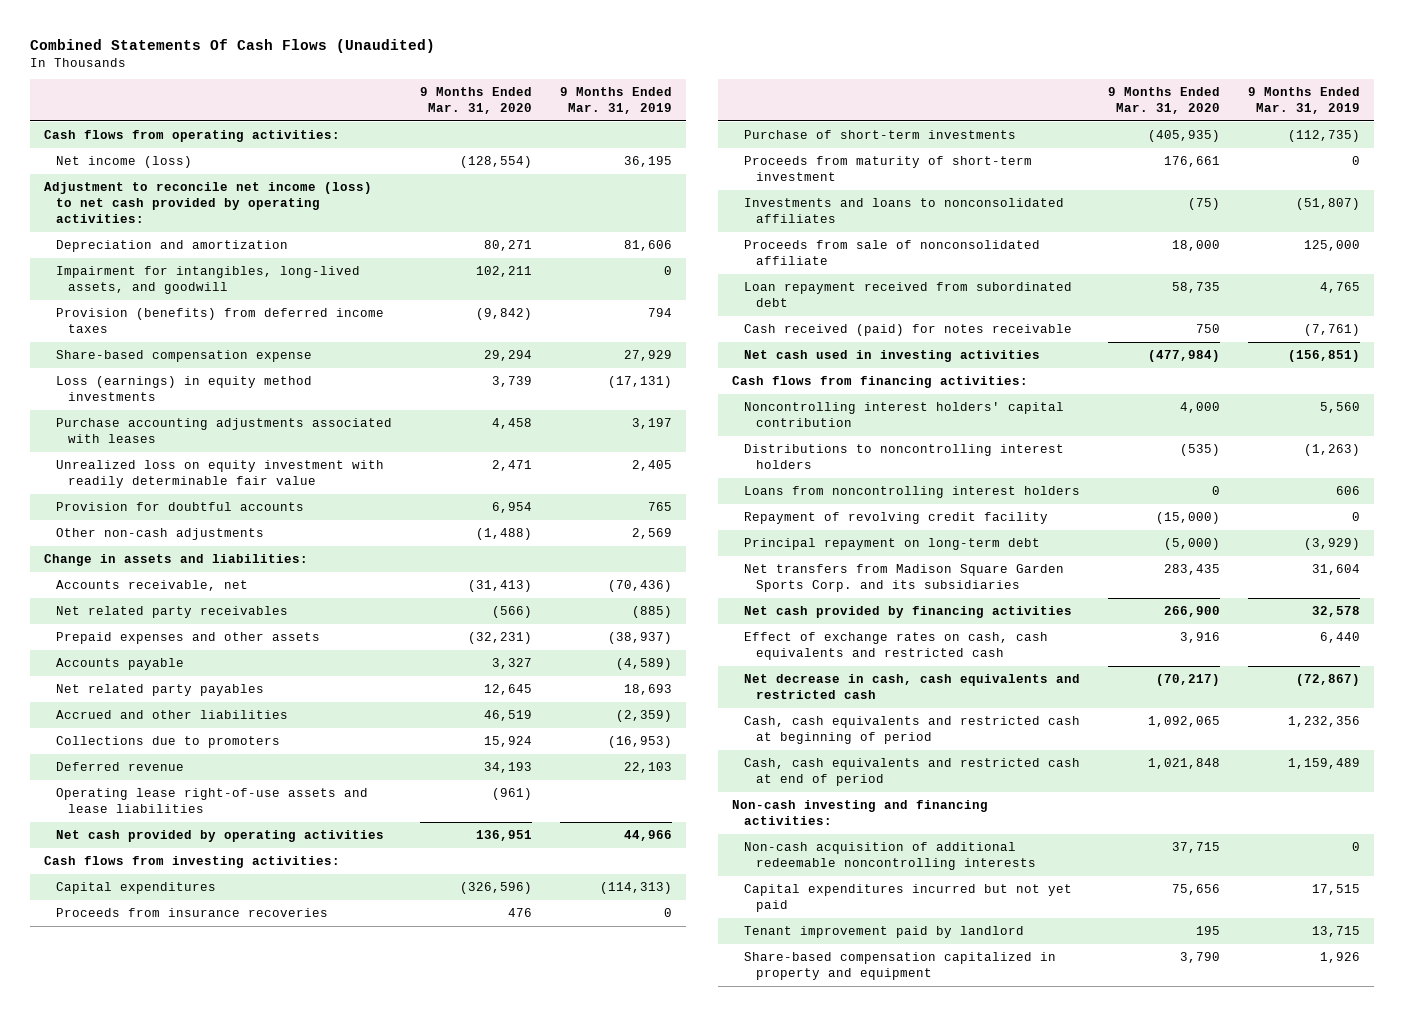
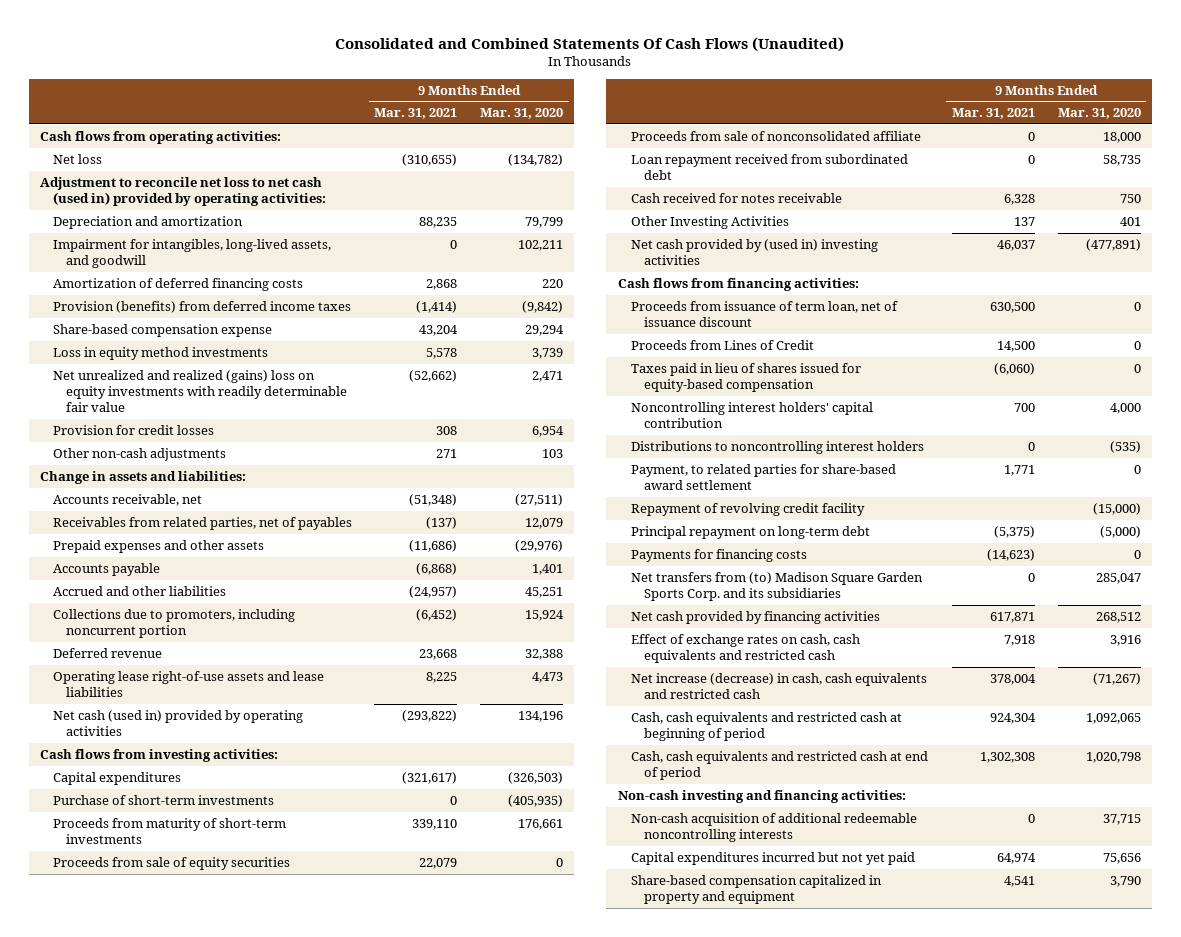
[30,38,436,53] Combined Statements Of Cash Flows (Unaudited) -> [335,36,845,52] Consolidated and Combined Statements Of Cash Flows (Unaudited)
[560,87,673,115] 9 Months Ended Mar. 31, 2019 -> none
none -> [374,108,458,120] Mar. 31, 2021
[56,156,193,169] Net income (loss) -> [52,153,102,164] Net loss
[460,156,533,169] (128,554) -> [507,153,563,166] (134,782)
[44,182,373,224] Adjustment to reconcile net income (loss) to net cash provided by operating activities: -> [39,176,326,207] Adjustment to reconcile net loss to net cash (used in) provided by operating activities:
[484,240,533,252] 80,271 -> [524,216,563,228] 79,799
none -> [52,277,303,291] Amortization of deferred financing costs
[56,418,393,444] Purchase accounting adjustments associated with leases -> none
[56,376,313,402] Loss (earnings) in equity method investments -> [52,346,268,360] Loss in equity method investments
[56,460,385,489] Unrealized loss on equity investment with readily determinable fair value -> [52,369,347,413] Net unrealized and realized (gains) loss on equity investments with readily determinable fair value
[56,502,305,512] Provision for doubtful accounts -> [52,424,214,435] Provision for credit losses
[476,528,533,541] (1,488) -> [541,448,563,458] 103
[56,684,265,697] Net related party payables -> none
[468,580,533,593] (31,413) -> [514,493,563,506] (27,511)
[56,606,289,619] Net related party receivables -> [52,516,352,530] Receivables from related parties, net of payables
[492,606,533,619] (566) -> [524,517,563,529] 12,079
[468,632,533,645] (32,231) -> [514,539,563,552] (29,976)
[492,658,533,670] 3,327 -> [531,563,563,575] 1,401
[484,710,533,722] 46,519 -> [524,586,563,598] 45,251
[56,736,281,749] Collections due to promoters -> [52,608,295,639] Collections due to promoters, including noncurrent portion
[484,762,533,774] 34,193 -> [524,648,563,660] 32,388
[492,788,533,801] (961) -> [531,671,563,683] 4,473
[56,830,385,843] Net cash provided by operating activities -> [52,709,303,737] Net cash (used in) provided by operating activities
[476,830,533,842] 136,951 -> [517,710,563,722] 134,196
[56,908,329,918] Proceeds from insurance recoveries -> none
[460,882,533,895] (326,596) -> [507,771,563,784] (326,503)
[743,198,1064,224] Investments and loans to nonconsolidated affiliates -> none
[743,156,1032,182] Proceeds from maturity of short-term investment -> [52,817,286,845] Proceeds from maturity of short-term investments
none -> [52,856,290,870] Proceeds from sale of equity securities
[743,324,1072,337] Cash received (paid) for notes receivable -> [630,192,842,203] Cash received for notes receivable
none -> [630,215,789,229] Other Investing Activities
[743,350,1040,363] Net cash used in investing activities -> [630,238,878,266] Net cash provided by (used in) investing activities
[1147,350,1220,363] (477,984) -> [1085,238,1141,251] (477,891)
none -> [630,300,898,328] Proceeds from issuance of term loan, net of issuance discount
none -> [630,339,814,350] Proceeds from Lines of Credit
none -> [630,362,861,393] Taxes paid in lieu of shares issued for equity-based compensation
[743,486,1080,499] Loans from noncontrolling interest holders -> none
none -> [630,463,896,491] Payment, to related parties for share-based award settlement
none -> [630,548,807,562] Payments for financing costs
[743,564,1064,593] Net transfers from Madison Square Garden Sports Corp. and its subsidiaries -> [630,571,923,602] Net transfers from (to) Madison Square Garden Sports Corp. and its subsidiaries
[1163,564,1220,576] 283,435 -> [1095,572,1141,584] 285,047
[1163,606,1220,618] 266,900 -> [1095,611,1141,623] 268,512
[743,674,1080,700] Net decrease in cash, cash equivalents and restricted cash -> [630,672,927,700] Net increase (decrease) in cash, cash equivalents and restricted cash
[1155,674,1220,687] (70,217) -> [1092,672,1141,685] (71,267)
[1147,758,1220,770] 1,021,848 -> [1085,751,1141,763] 1,020,798
[743,926,1024,939] Tenant improvement paid by landlord -> none

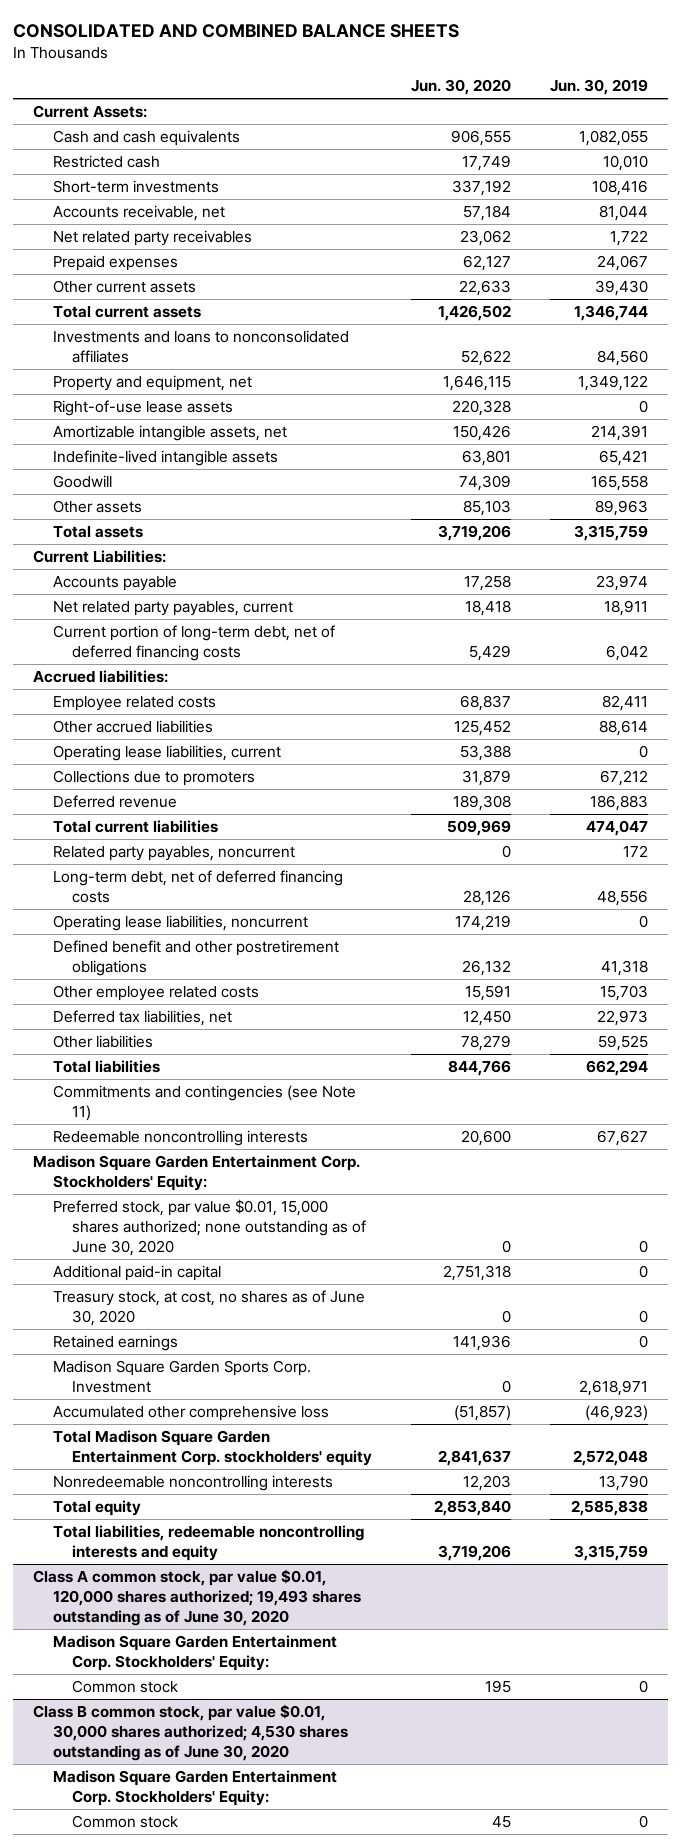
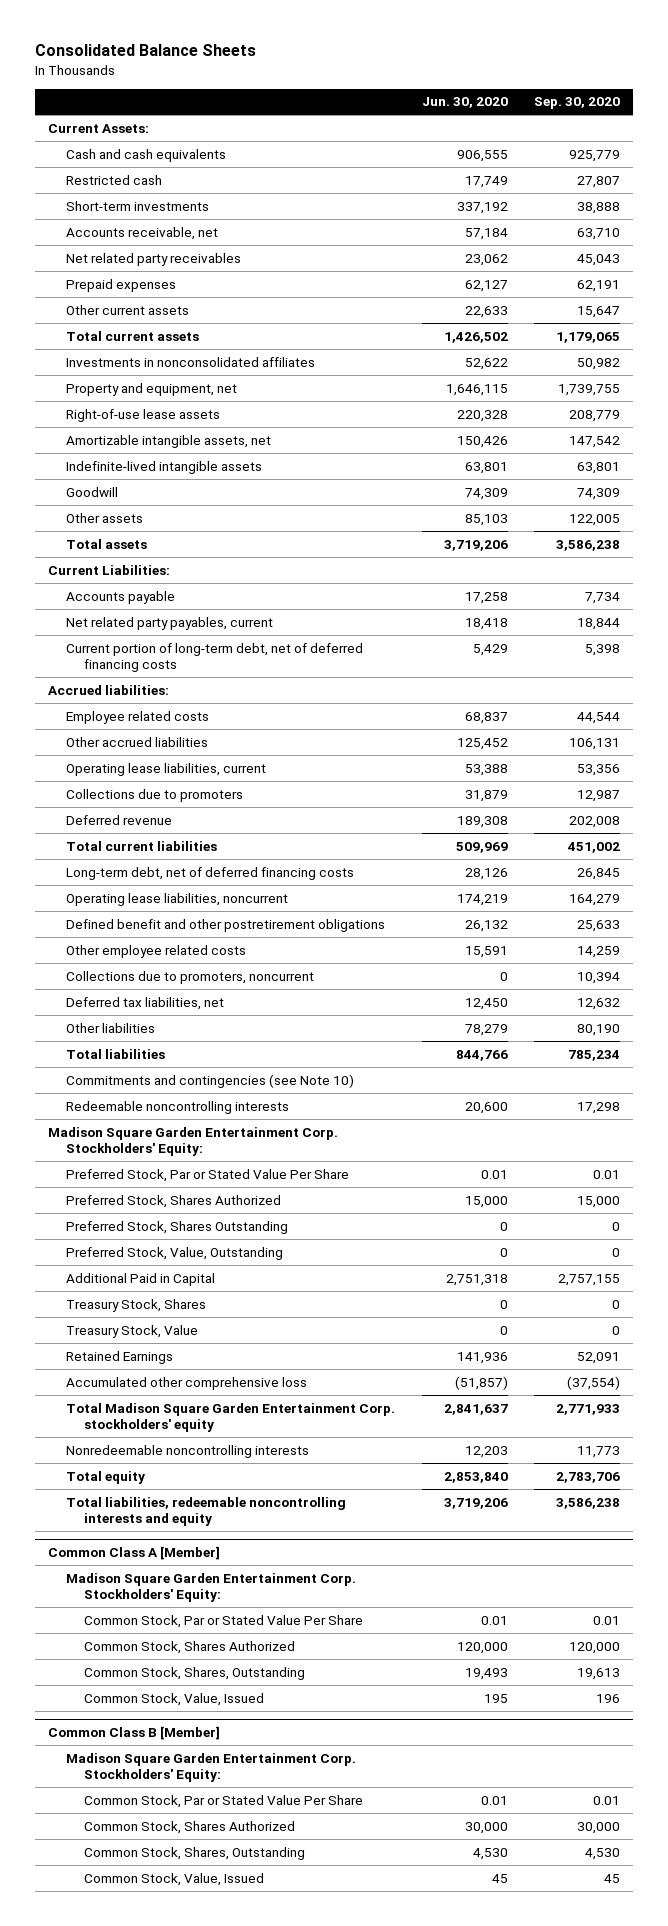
[13,24,460,39] CONSOLIDATED AND COMBINED BALANCE SHEETS -> [35,44,257,57] Consolidated Balance Sheets
[550,79,649,96] Jun. 30, 2019 -> none
none -> [534,97,621,110] Sep. 30, 2020
[52,329,349,363] Investments and loans to nonconsolidated affiliates -> [66,356,316,367] Investments in nonconsolidated affiliates
[52,845,295,861] Related party payables, noncurrent -> none
none -> [66,970,315,984] Collections due to promoters, noncurrent
[52,1084,356,1121] Commitments and contingencies (see Note 11) -> [66,1073,355,1088] Commitments and contingencies (see Note 10)
[52,1359,311,1393] Madison Square Garden Sports Corp. Investment -> none
none -> [66,1168,350,1182] Preferred Stock, Par or Stated Value Per Share
none -> [66,1194,282,1208] Preferred Stock, Shares Authorized
none -> [66,1220,289,1234] Preferred Stock, Shares Outstanding
[52,1198,367,1256] Preferred stock, par value $0.01, 15,000 shares authorized; none outstanding as of June 30, 2020 -> [66,1246,284,1260] Preferred Stock, Value, Outstanding
[52,1264,221,1281] Additional paid-in capital -> [66,1272,216,1286] Additional Paid in Capital
none -> [66,1298,207,1312] Treasury Stock, Shares
[52,1289,365,1326] Treasury stock, at cost, no shares as of June 30, 2020 -> [66,1324,199,1338] Treasury Stock, Value
[52,1334,178,1351] Retained earnings -> [66,1350,174,1364] Retained Earnings
[32,1568,361,1626] Class A common stock, par value $0.01, 120,000 shares authorized; 19,493 shares outstanding as of June 30, 2020 -> [48,1546,221,1561] Common Class A [Member]
none -> [83,1614,363,1628] Common Stock, Par or Stated Value Per Share
none -> [83,1640,295,1654] Common Stock, Shares Authorized
none -> [83,1666,305,1680] Common Stock, Shares, Outstanding
[72,1679,179,1693] Common stock -> [83,1692,264,1706] Common Stock, Value, Issued
[32,1703,348,1761] Class B common stock, par value $0.01, 30,000 shares authorized; 4,530 shares outstanding as of June 30, 2020 -> [48,1726,221,1741] Common Class B [Member]
none -> [83,1794,363,1808] Common Stock, Par or Stated Value Per Share
none -> [83,1820,295,1834] Common Stock, Shares Authorized
none -> [83,1846,305,1860] Common Stock, Shares, Outstanding
[72,1814,179,1828] Common stock -> [83,1872,264,1886] Common Stock, Value, Issued

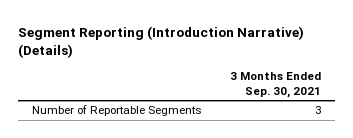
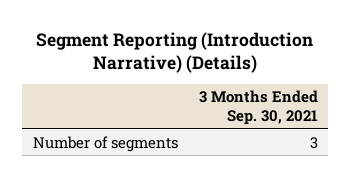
[32,105,203,117] Number of Reportable Segments -> [32,135,178,152] Number of segments

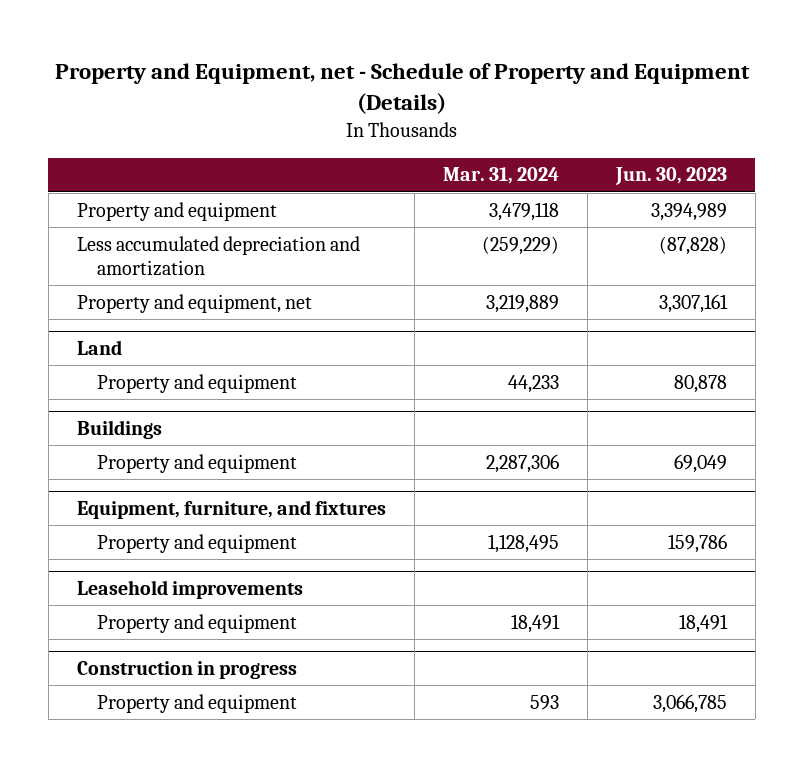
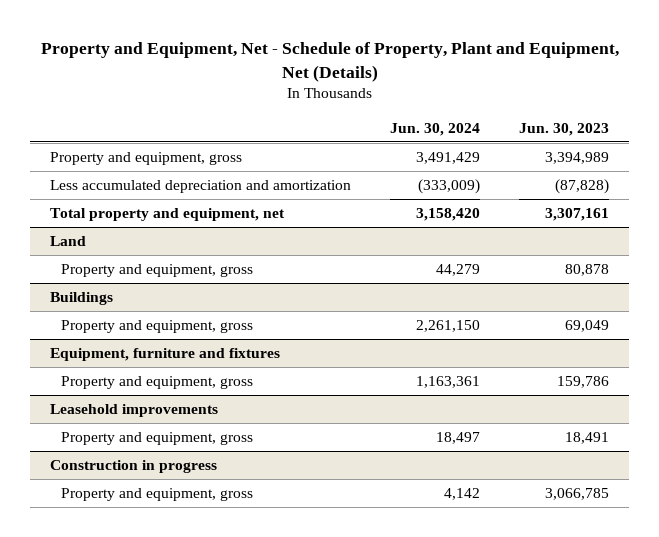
[54,63,750,115] Property and Equipment, net - Schedule of Property and Equipment (Details) -> [40,41,619,82] Property and Equipment, Net - Schedule of Property, Plant and Equipment, Net (Details)
[442,167,559,185] Mar. 31, 2024 -> none
none -> [390,122,481,136] Jun. 30, 2024
[76,201,277,221] Property and equipment -> [49,151,242,165] Property and equipment, gross
[76,293,312,313] Property and equipment, net -> [49,207,285,221] Total property and equipment, net
[96,373,297,393] Property and equipment -> [61,263,254,277] Property and equipment, gross
[96,453,297,473] Property and equipment -> [61,319,254,333] Property and equipment, gross
[76,500,386,520] Equipment, furniture, and fixtures -> [49,347,280,361] Equipment, furniture and fixtures
[96,533,297,553] Property and equipment -> [61,375,254,389] Property and equipment, gross
[96,613,297,633] Property and equipment -> [61,431,254,445] Property and equipment, gross
[96,693,297,713] Property and equipment -> [61,487,254,501] Property and equipment, gross

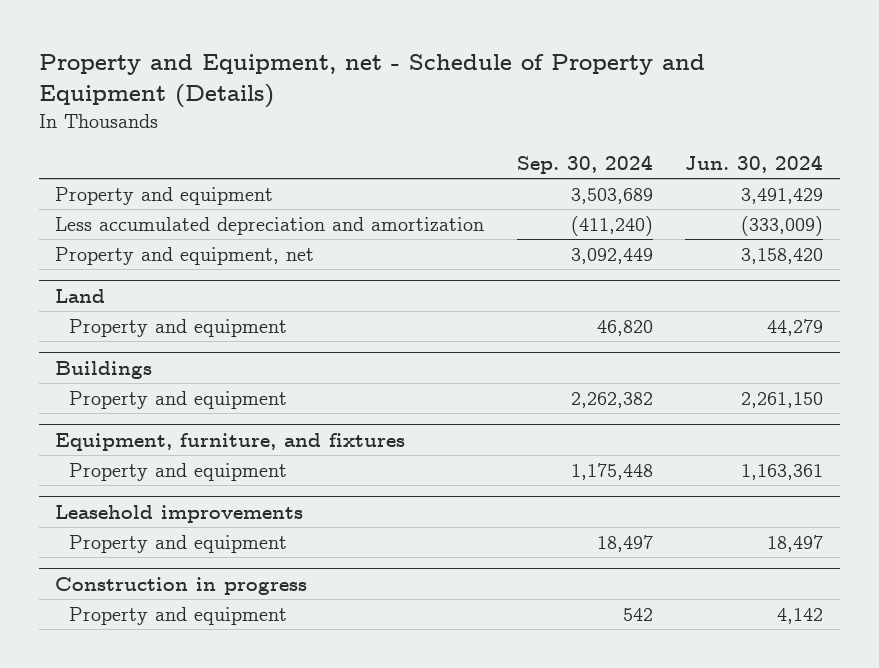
[40,41,619,82] Property and Equipment, Net - Schedule of Property, Plant and Equipment, Net (Details) -> [38,53,705,108] Property and Equipment, net - Schedule of Property and Equipment (Details)
[519,122,610,136] Jun. 30, 2023 -> none
none -> [516,154,653,174] Sep. 30, 2024
[49,151,242,165] Property and equipment, gross -> [55,186,274,205] Property and equipment
[49,207,285,221] Total property and equipment, net -> [55,246,315,265] Property and equipment, net
[61,263,254,277] Property and equipment, gross -> [69,318,288,337] Property and equipment
[61,319,254,333] Property and equipment, gross -> [69,390,288,409] Property and equipment
[49,347,280,361] Equipment, furniture and fixtures -> [55,432,406,451] Equipment, furniture, and fixtures
[61,375,254,389] Property and equipment, gross -> [69,462,288,481] Property and equipment
[61,431,254,445] Property and equipment, gross -> [69,534,288,553] Property and equipment
[61,487,254,501] Property and equipment, gross -> [69,606,288,625] Property and equipment

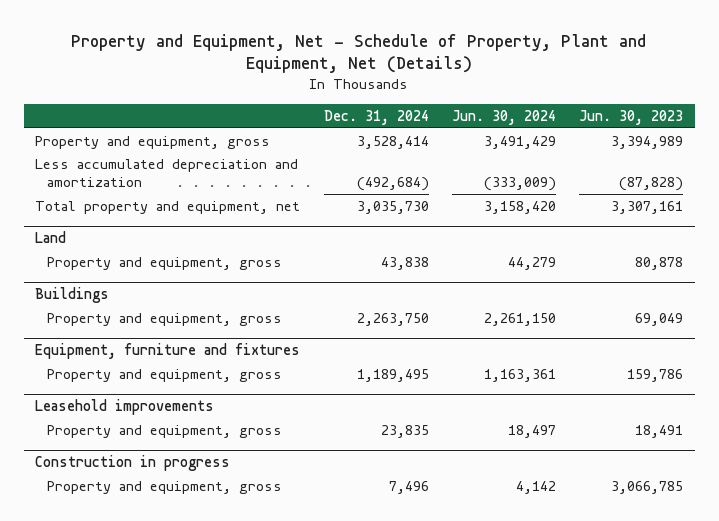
[38,53,705,108] Property and Equipment, net - Schedule of Property and Equipment (Details) -> [71,33,647,74] Property and Equipment, Net - Schedule of Property, Plant and Equipment, Net (Details)
[516,154,653,174] Sep. 30, 2024 -> none
none -> [323,109,429,125] Dec. 31, 2024
none -> [579,109,684,125] Jun. 30, 2023
[55,186,274,205] Property and equipment -> [35,135,271,149] Property and equipment, gross
[55,246,315,265] Property and equipment, net -> [35,200,301,214] Total property and equipment, net
[69,318,288,337] Property and equipment -> [47,256,283,270] Property and equipment, gross
[69,390,288,409] Property and equipment -> [47,312,283,326] Property and equipment, gross
[55,432,406,451] Equipment, furniture, and fixtures -> [35,342,301,359] Equipment, furniture and fixtures
[69,462,288,481] Property and equipment -> [47,368,283,382] Property and equipment, gross
[69,534,288,553] Property and equipment -> [47,424,283,438] Property and equipment, gross
[69,606,288,625] Property and equipment -> [47,480,283,494] Property and equipment, gross

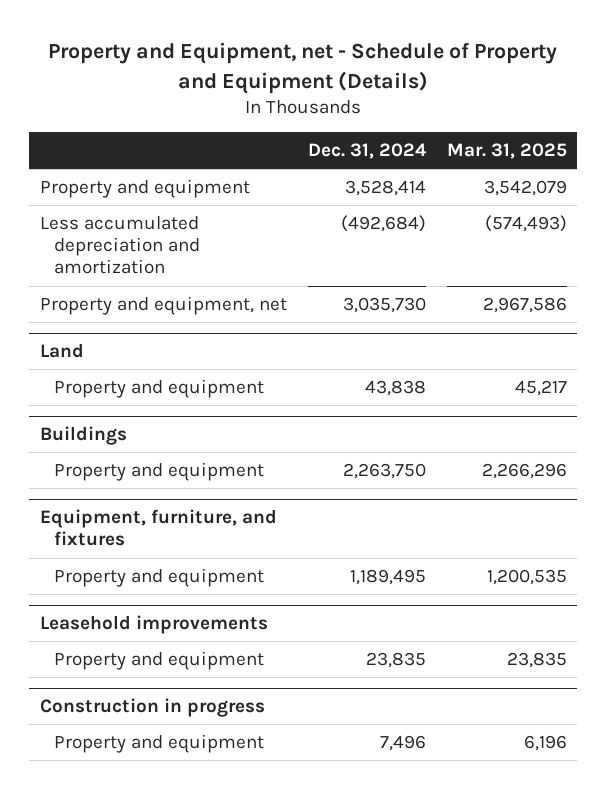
[71,33,647,74] Property and Equipment, Net - Schedule of Property, Plant and Equipment, Net (Details) -> [48,42,558,94] Property and Equipment, net - Schedule of Property and Equipment (Details)
[452,109,557,125] Jun. 30, 2024 -> none
[579,109,684,125] Jun. 30, 2023 -> none
none -> [446,142,567,159] Mar. 31, 2025
[35,135,271,149] Property and equipment, gross -> [39,179,250,199] Property and equipment
[35,200,301,214] Total property and equipment, net -> [39,296,287,316] Property and equipment, net
[47,256,283,270] Property and equipment, gross -> [53,379,264,399] Property and equipment
[47,312,283,326] Property and equipment, gross -> [53,462,264,482] Property and equipment
[35,342,301,359] Equipment, furniture and fixtures -> [39,509,277,547] Equipment, furniture, and fixtures
[47,368,283,382] Property and equipment, gross -> [53,568,264,588] Property and equipment
[47,424,283,438] Property and equipment, gross -> [53,651,264,671] Property and equipment
[47,480,283,494] Property and equipment, gross -> [53,734,264,754] Property and equipment

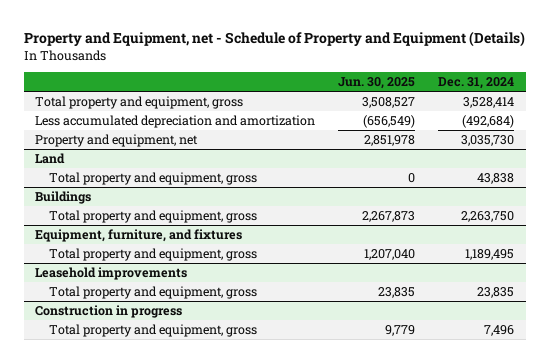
[446,142,567,159] Mar. 31, 2025 -> none
none -> [338,77,416,90] Jun. 30, 2025
[39,179,250,199] Property and equipment -> [35,95,244,109] Total property and equipment, gross
[53,379,264,399] Property and equipment -> [49,171,258,185] Total property and equipment, gross
[53,462,264,482] Property and equipment -> [49,209,258,223] Total property and equipment, gross
[53,568,264,588] Property and equipment -> [49,247,258,261] Total property and equipment, gross
[53,651,264,671] Property and equipment -> [49,285,258,299] Total property and equipment, gross
[53,734,264,754] Property and equipment -> [49,323,258,337] Total property and equipment, gross

